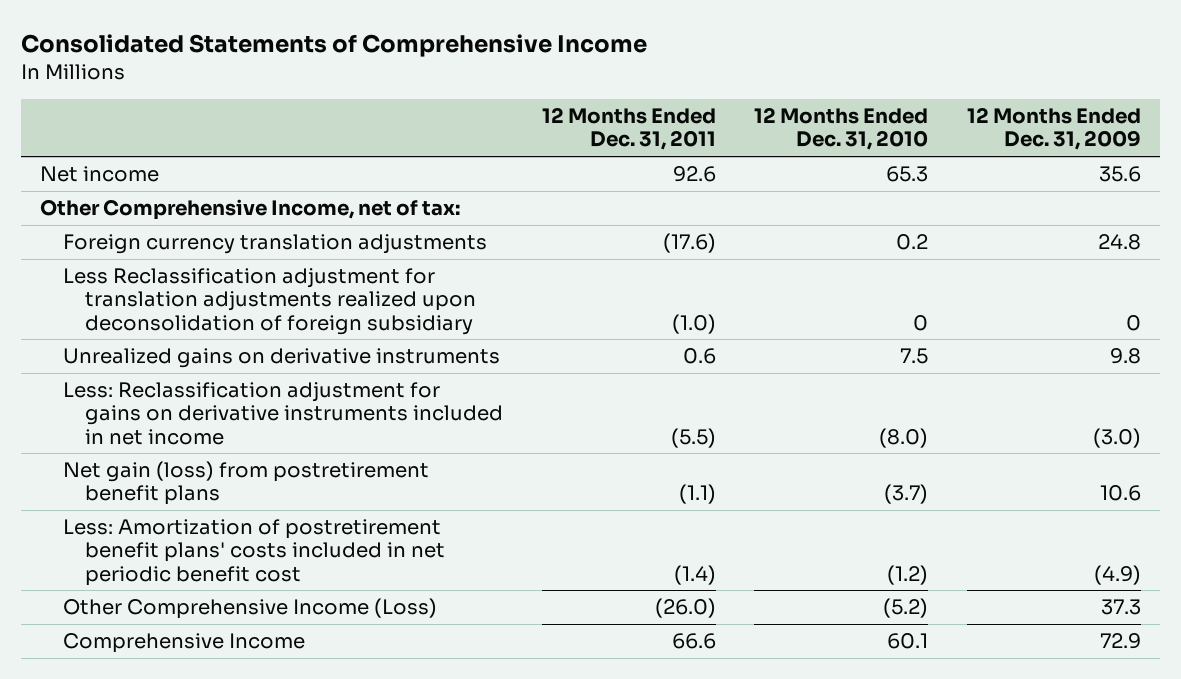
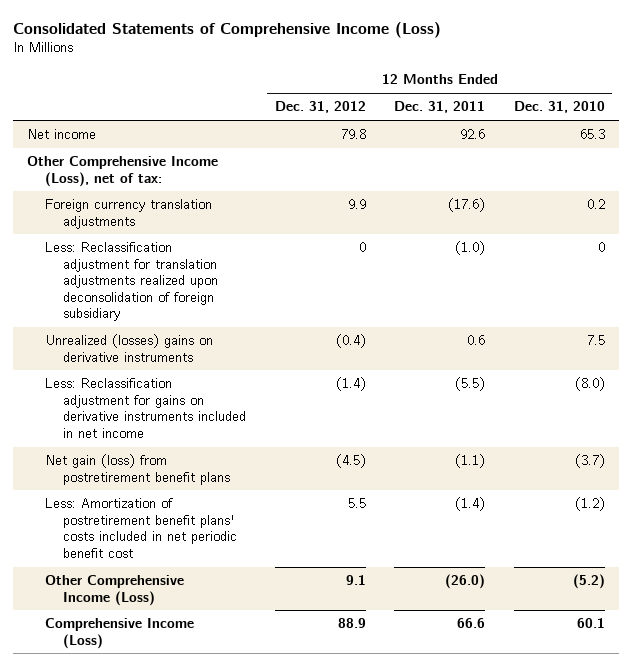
[20,33,647,57] Consolidated Statements of Comprehensive Income -> [12,21,441,38] Consolidated Statements of Comprehensive Income (Loss)
[967,107,1142,151] 12 Months Ended Dec. 31, 2009 -> none
none -> [274,101,366,114] Dec. 31, 2012
[40,199,461,221] Other Comprehensive Income, net of tax: -> [26,156,218,187] Other Comprehensive Income (Loss), net of tax:
[62,268,477,335] Less Reclassification adjustment for translation adjustments realized upon deconsolidation of foreign subsidiary -> [44,242,218,322] Less: Reclassification adjustment for translation adjustments realized upon deconsolidation of foreign subsidiary
[62,348,500,369] Unrealized gains on derivative instruments -> [44,334,213,362] Unrealized (losses) gains on derivative instruments
[62,633,305,654] Comprehensive Income -> [44,618,194,649] Comprehensive Income (Loss)

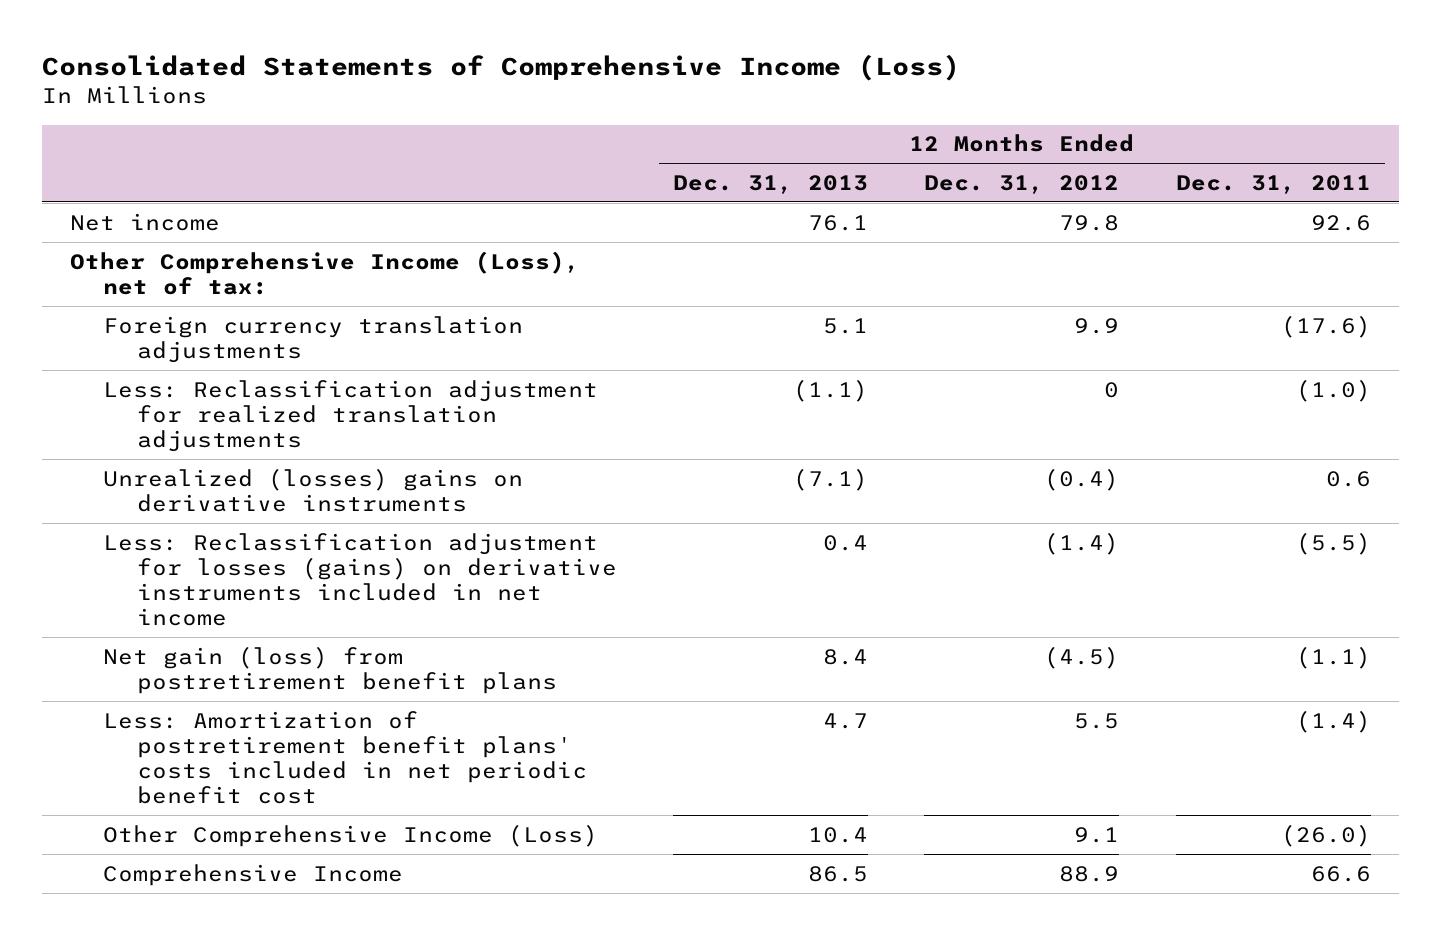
[514,101,606,114] Dec. 31, 2010 -> none
none -> [673,174,869,194] Dec. 31, 2013
[44,242,218,322] Less: Reclassification adjustment for translation adjustments realized upon deconsolidation of foreign subsidiary -> [103,379,599,452] Less: Reclassification adjustment for realized translation adjustments
[44,378,246,438] Less: Reclassification adjustment for gains on derivative instruments included in net income -> [103,532,617,626] Less: Reclassification adjustment for losses (gains) on derivative instruments included in net income
[44,618,194,649] Comprehensive Income (Loss) -> [103,863,404,886] Comprehensive Income

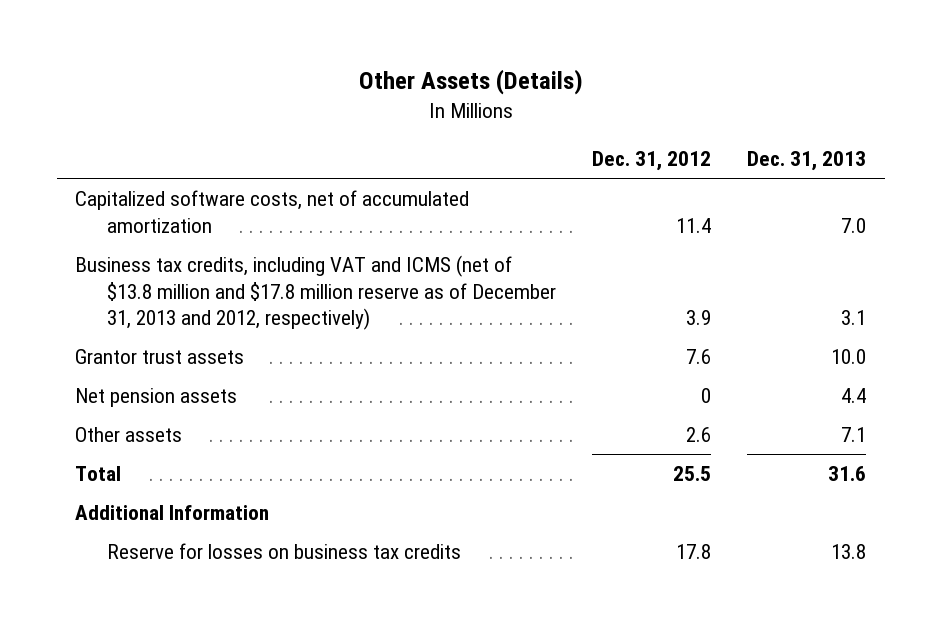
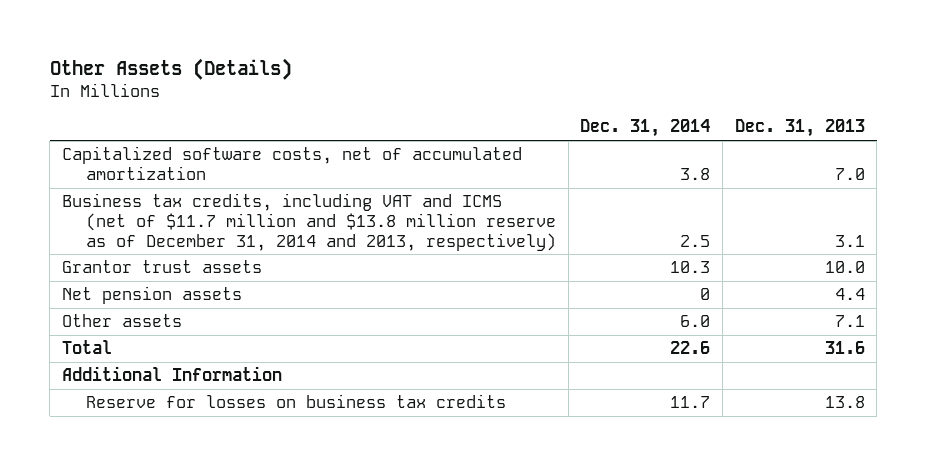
[592,151,712,172] Dec. 31, 2012 -> none
none -> [580,119,711,138] Dec. 31, 2014
[74,255,556,330] Business tax credits, including VAT and ICMS (net of $13.8 million and $17.8 million reserve as of December 31, 2013 and 2012, respectively) -> [61,193,557,251] Business tax credits, including VAT and ICMS (net of $11.7 million and $13.8 million reserve as of December 31, 2014 and 2013, respectively)

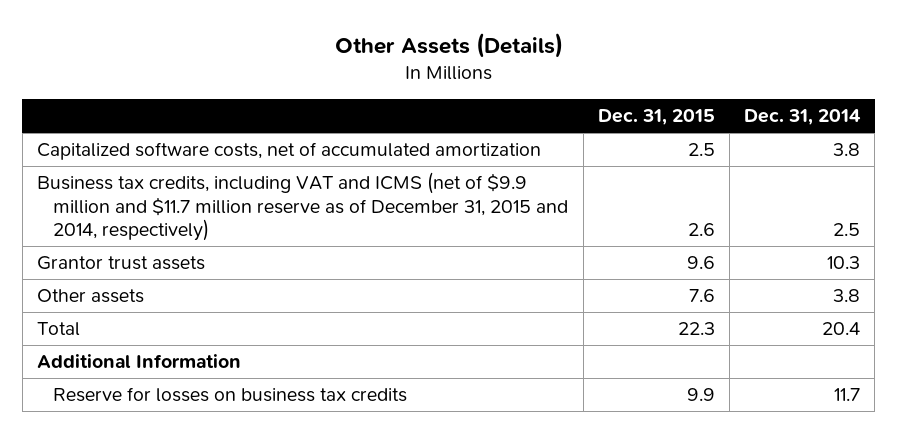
[734,119,865,138] Dec. 31, 2013 -> none
none -> [597,109,715,126] Dec. 31, 2015
[61,193,557,251] Business tax credits, including VAT and ICMS (net of $11.7 million and $13.8 million reserve as of December 31, 2014 and 2013, respectively) -> [37,172,569,242] Business tax credits, including VAT and ICMS (net of $9.9 million and $11.7 million reserve as of December 31, 2015 and 2014, respectively)
[61,286,242,305] Net pension assets -> none
[680,315,711,328] 6.0 -> [833,289,861,303] 3.8
[670,341,711,355] 22.6 -> [822,322,861,336] 20.4

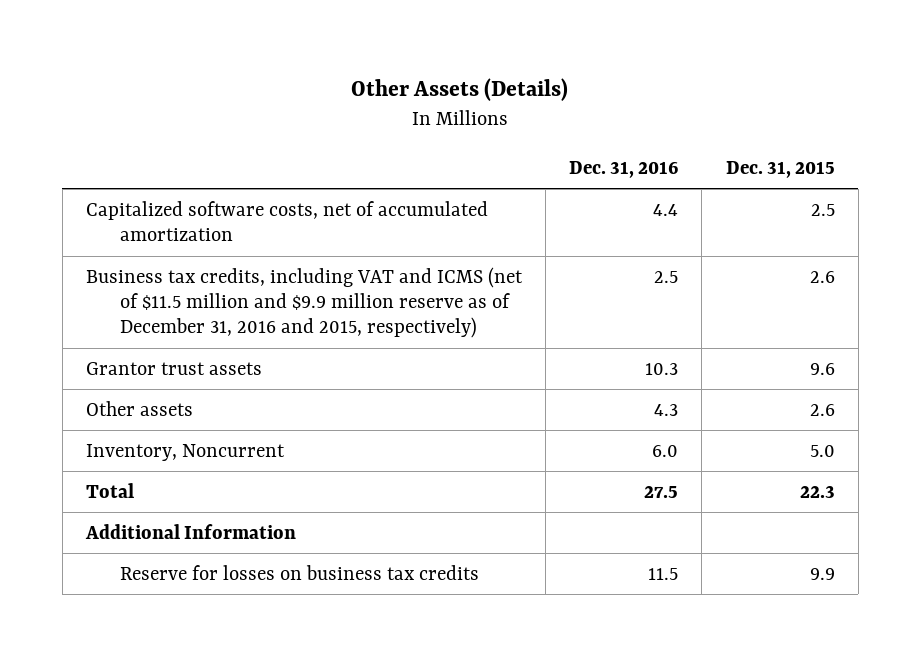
[744,109,862,126] Dec. 31, 2014 -> none
none -> [569,160,679,178] Dec. 31, 2016
[37,172,569,242] Business tax credits, including VAT and ICMS (net of $9.9 million and $11.7 million reserve as of December 31, 2015 and 2014, respectively) -> [86,266,524,339] Business tax credits, including VAT and ICMS (net of $11.5 million and $9.9 million reserve as of December 31, 2016 and 2015, respectively)
[688,289,715,303] 7.6 -> [809,403,835,416] 2.6
none -> [86,443,286,461] Inventory, Noncurrent

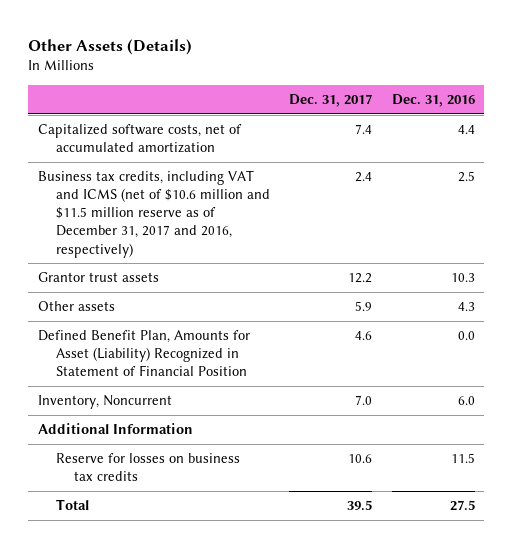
[725,160,835,178] Dec. 31, 2015 -> none
none -> [289,93,373,107] Dec. 31, 2017
[86,266,524,339] Business tax credits, including VAT and ICMS (net of $11.5 million and $9.9 million reserve as of December 31, 2016 and 2015, respectively) -> [37,170,271,258] Business tax credits, including VAT and ICMS (net of $10.6 million and $11.5 million reserve as of December 31, 2017 and 2016, respectively)
none -> [37,330,250,377] Defined Benefit Plan, Amounts for Asset (Liability) Recognized in Statement of Financial Position
[86,482,135,498] Total -> [56,499,90,511] Total

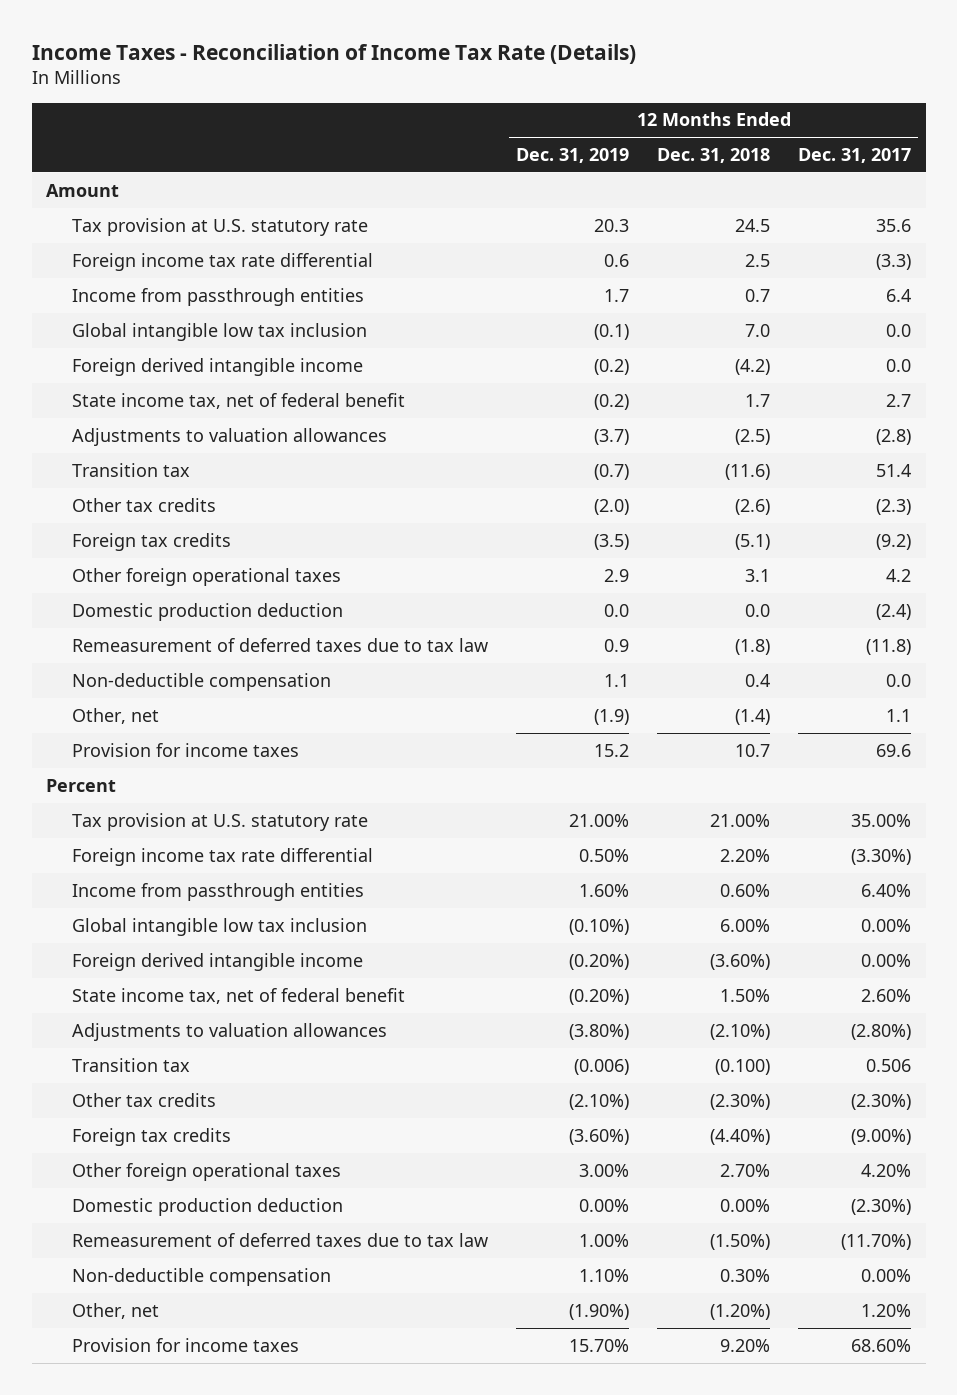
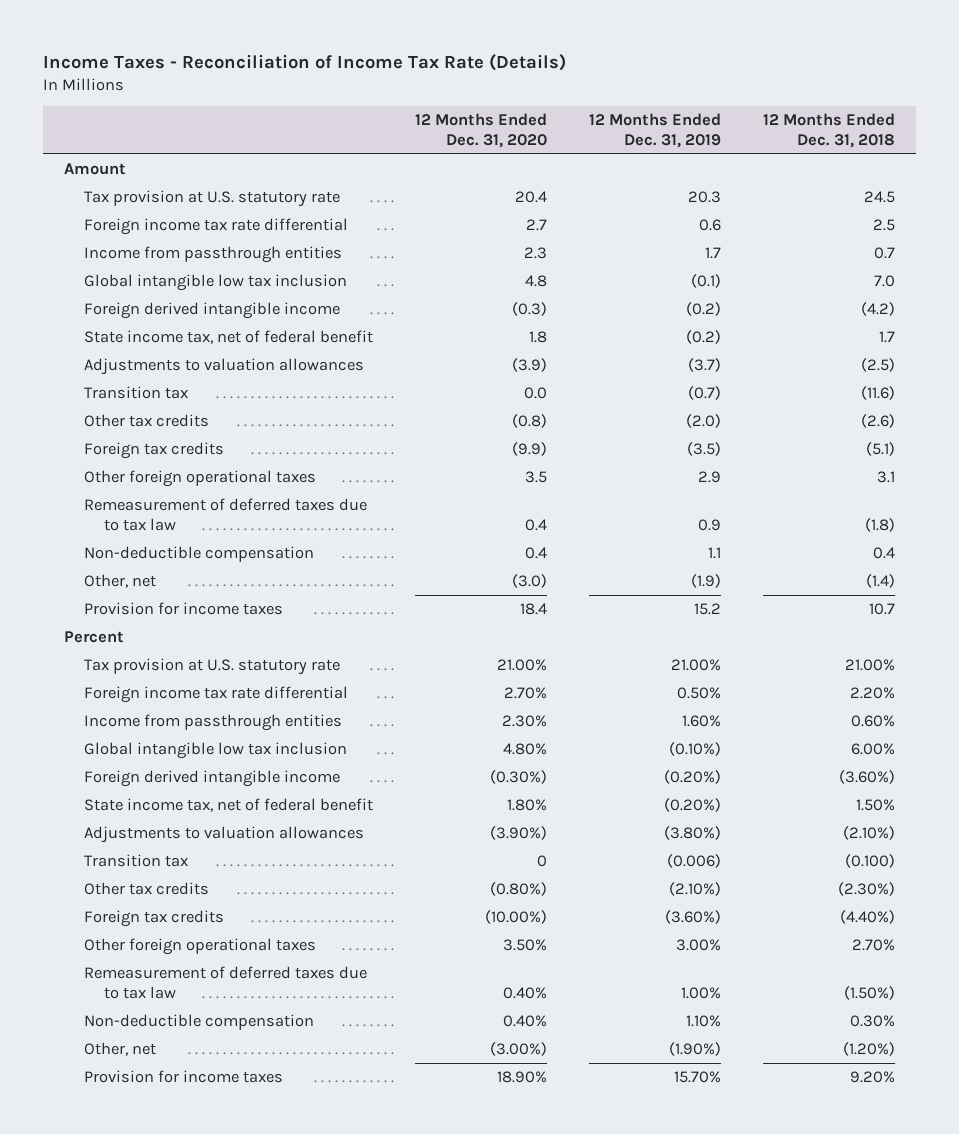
[798,148,912,164] Dec. 31, 2017 -> none
none -> [414,113,547,149] 12 Months Ended Dec. 31, 2020
[71,602,343,621] Domestic production deduction -> none
[71,1197,343,1216] Domestic production deduction -> none

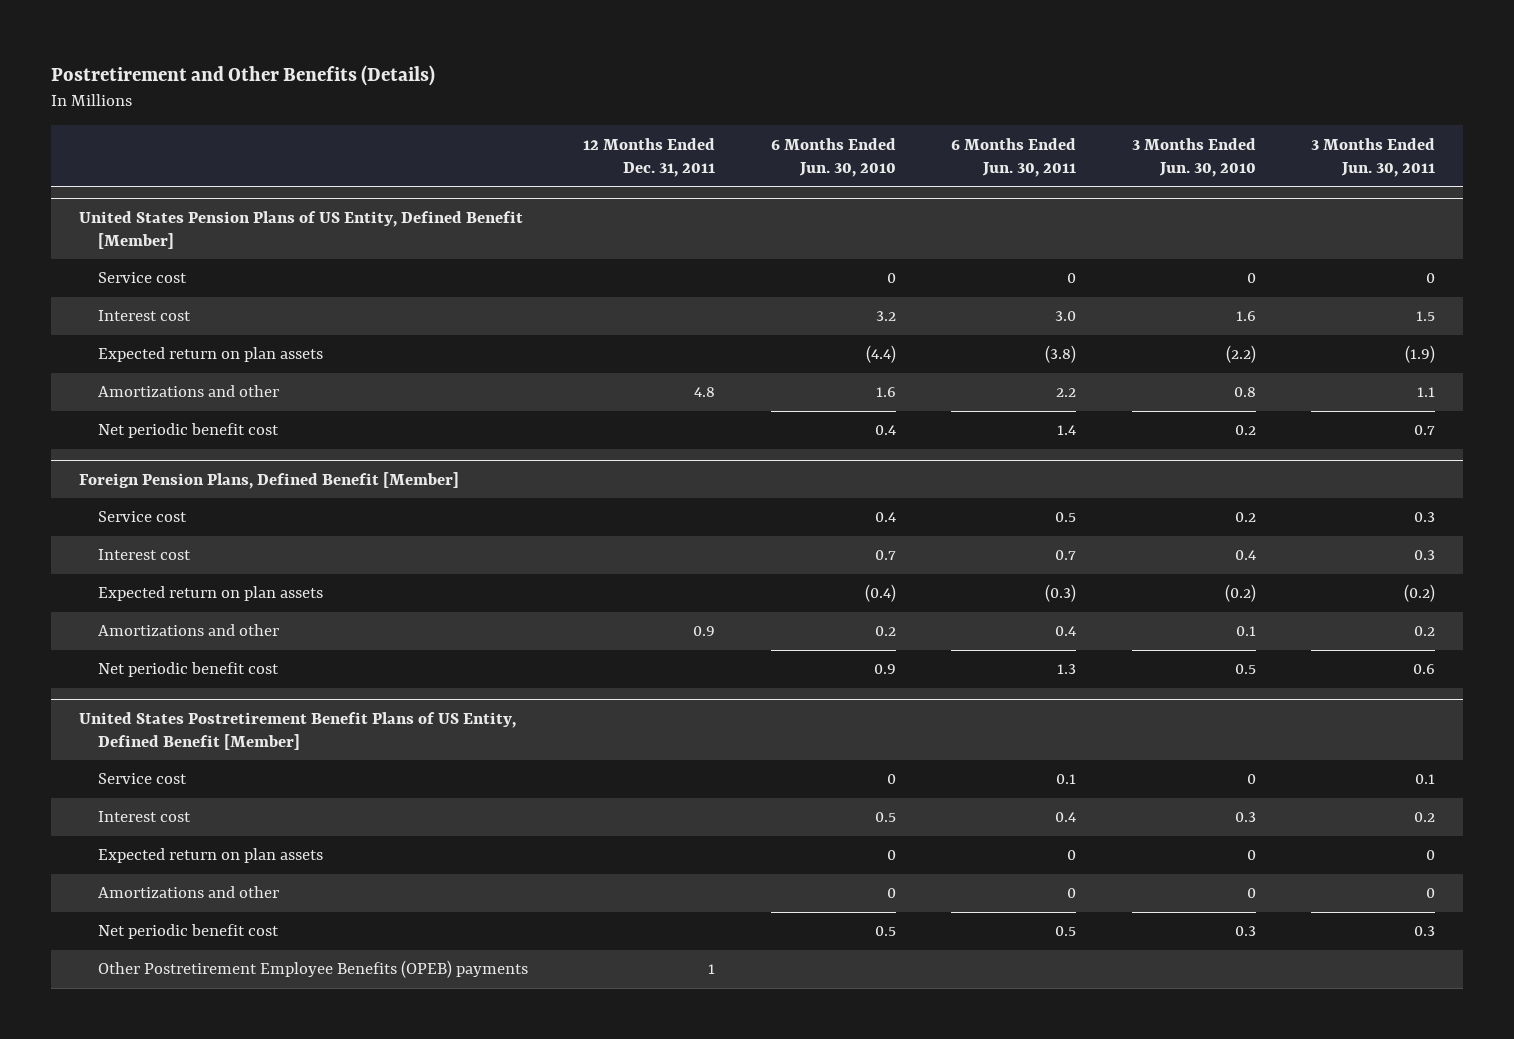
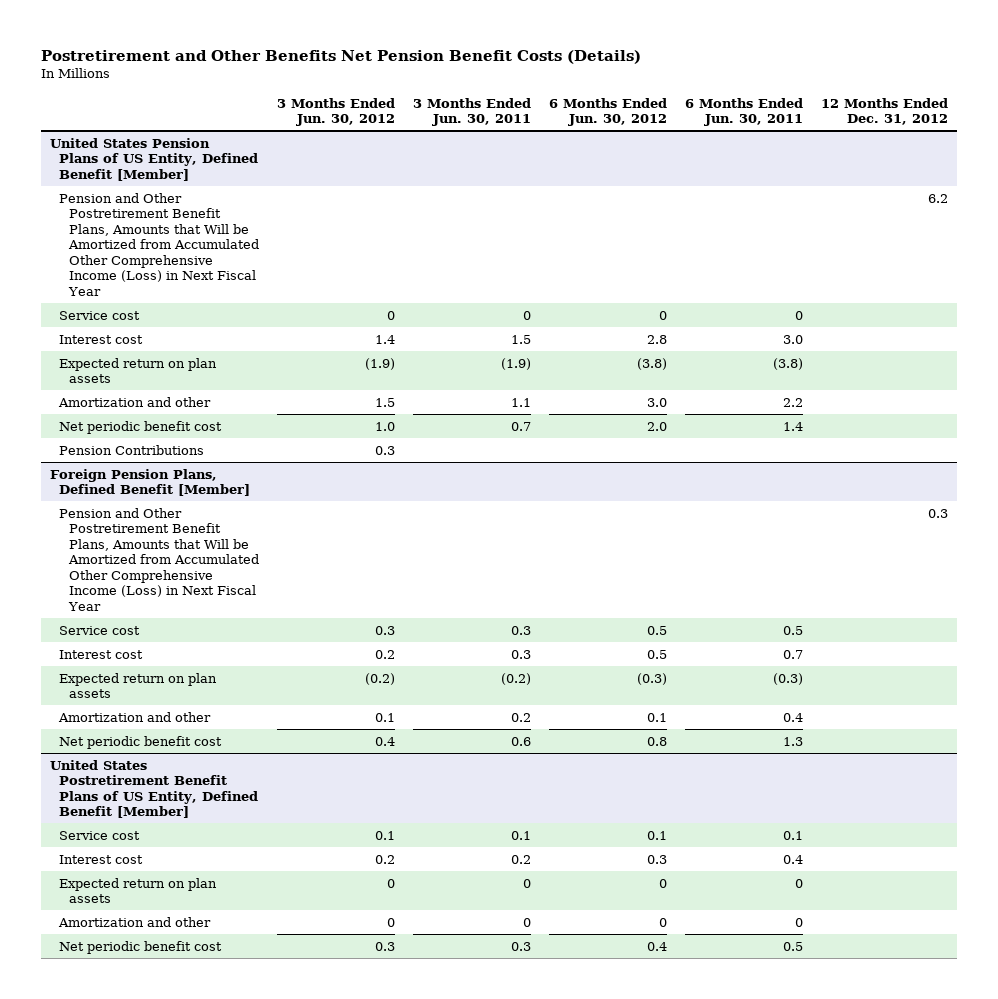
[50,64,435,86] Postretirement and Other Benefits (Details) -> [40,49,641,64] Postretirement and Other Benefits Net Pension Benefit Costs (Details)
[583,137,716,177] 12 Months Ended Dec. 31, 2011 -> none
[770,137,896,177] 6 Months Ended Jun. 30, 2010 -> none
[1131,137,1256,177] 3 Months Ended Jun. 30, 2010 -> none
none -> [276,97,395,127] 3 Months Ended Jun. 30, 2012
none -> [548,97,667,127] 6 Months Ended Jun. 30, 2012
none -> [821,97,949,126] 12 Months Ended Dec. 31, 2012
none -> [59,192,259,296] Pension and Other Postretirement Benefit Plans, Amounts that Will be Amortized from Accumulated Other Comprehensive Income (Loss) in Next Fiscal Year
[97,385,279,398] Amortizations and other -> [58,396,212,407] Amortization and other
none -> [59,444,205,455] Pension Contributions
none -> [59,507,259,611] Pension and Other Postretirement Benefit Plans, Amounts that Will be Amortized from Accumulated Other Comprehensive Income (Loss) in Next Fiscal Year
[97,624,279,637] Amortizations and other -> [58,711,212,722] Amortization and other
[97,886,279,899] Amortizations and other -> [58,916,212,927] Amortization and other
[97,960,528,979] Other Postretirement Employee Benefits (OPEB) payments -> none

